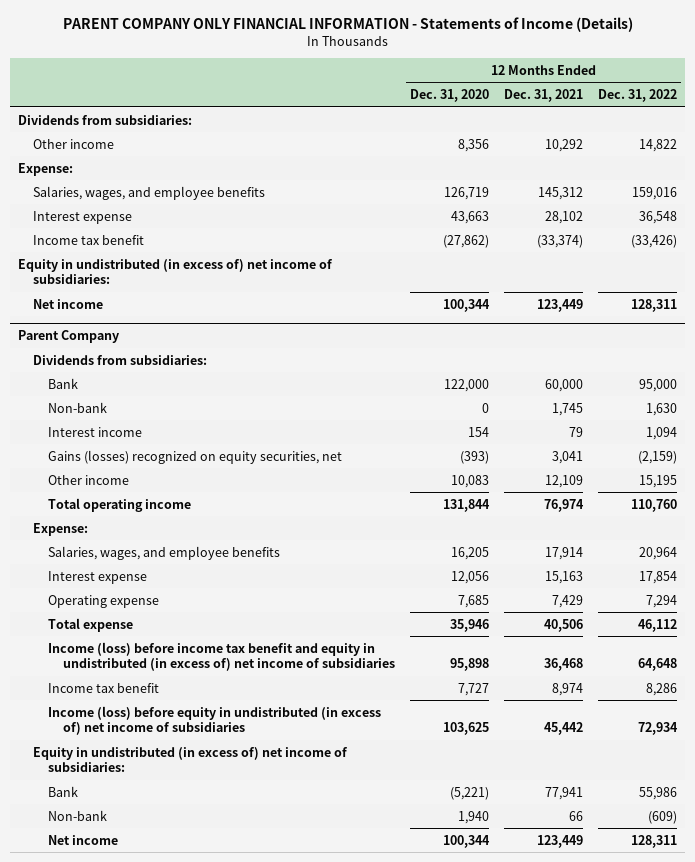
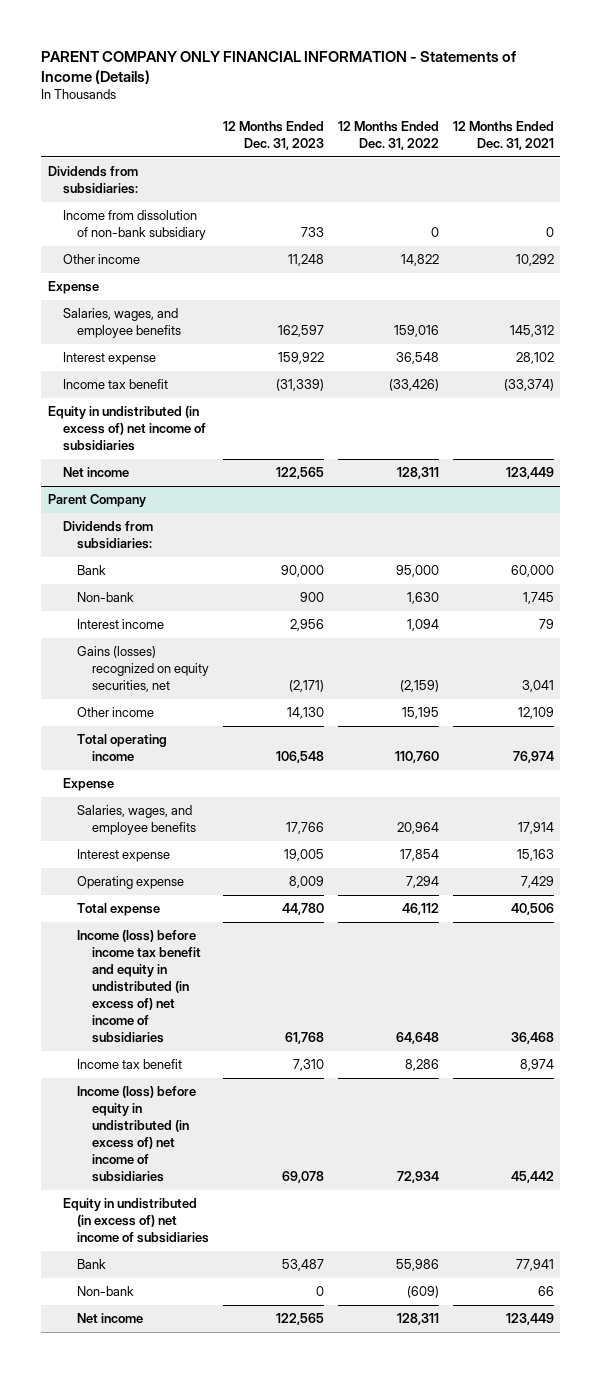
[410,89,490,103] Dec. 31, 2020 -> none
none -> [223,120,325,150] 12 Months Ended Dec. 31, 2023
none -> [62,210,207,241] Income from dissolution of non-bank subsidiary
[17,162,73,176] Expense: -> [48,281,100,295] Expense
[17,258,333,284] Equity in undistributed (in excess of) net income of subsidiaries: -> [48,406,206,452] Equity in undistributed (in excess of) net income of subsidiaries
[32,522,88,536] Expense: -> [62,778,114,792] Expense
[32,746,348,772] Equity in undistributed (in excess of) net income of subsidiaries: -> [62,1198,210,1244] Equity in undistributed (in excess of) net income of subsidiaries

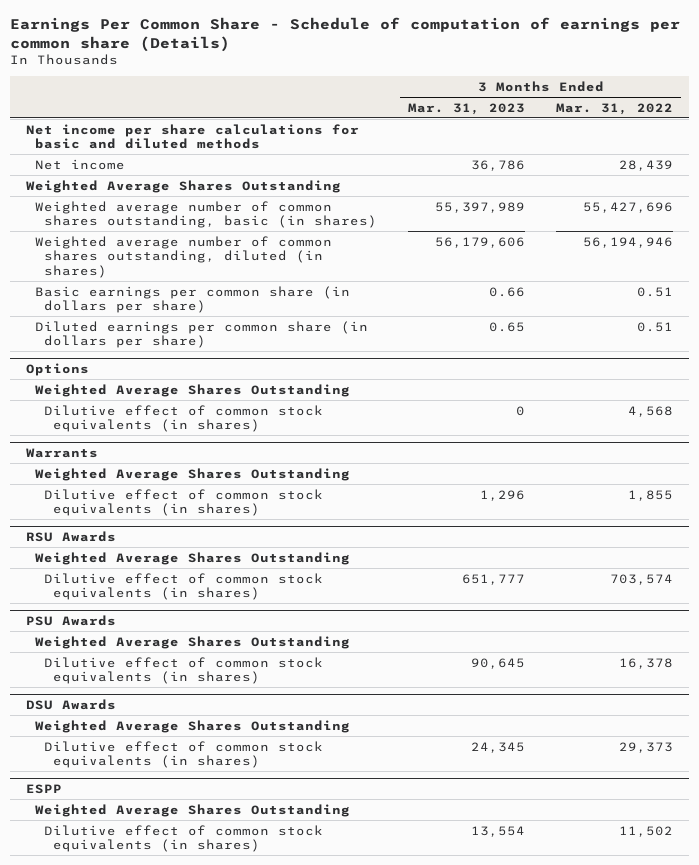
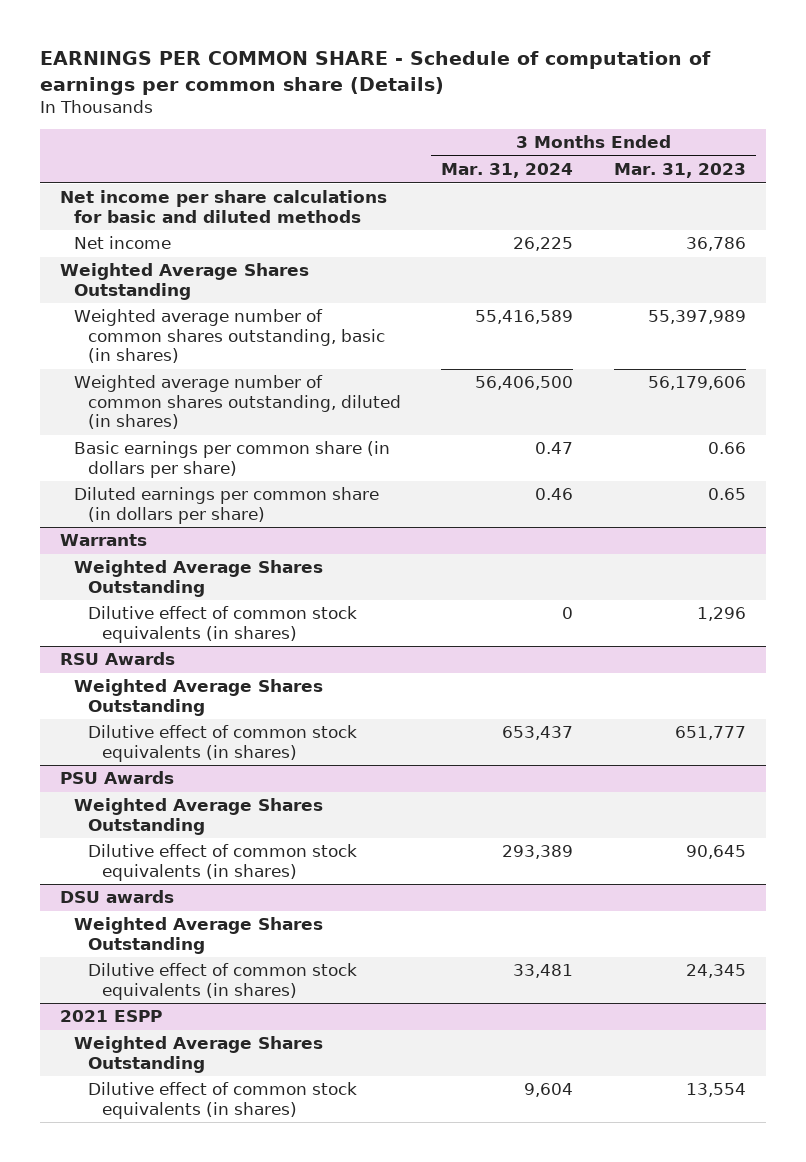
[10,17,681,52] Earnings Per Common Share - Schedule of computation of earnings per common share (Details) -> [39,51,711,95] EARNINGS PER COMMON SHARE - Schedule of computation of earnings per common share (Details)
[556,102,674,115] Mar. 31, 2022 -> none
none -> [441,163,574,179] Mar. 31, 2024
[25,362,89,376] Options -> none
[34,383,350,397] Weighted Average Shares Outstanding -> none
[44,404,324,433] Dilutive effect of common stock equivalents (in shares) -> none
[25,698,116,710] DSU Awards -> [59,890,174,904] DSU awards
[25,783,62,794] ESPP -> [59,1010,162,1023] 2021 ESPP

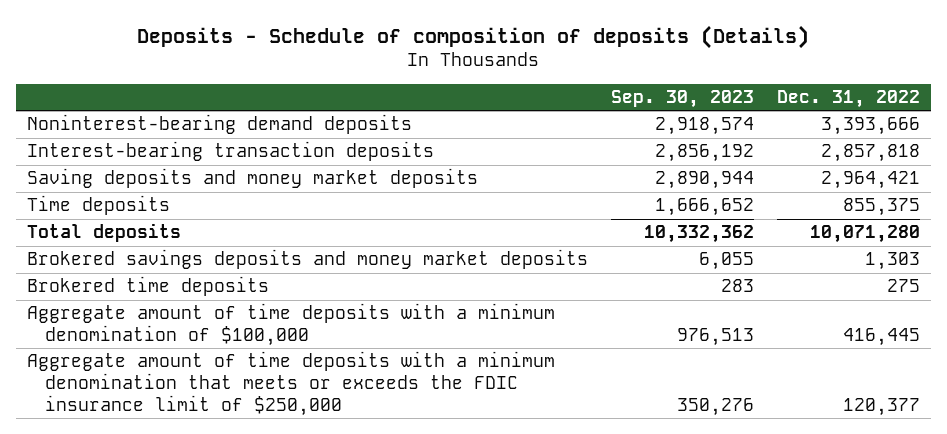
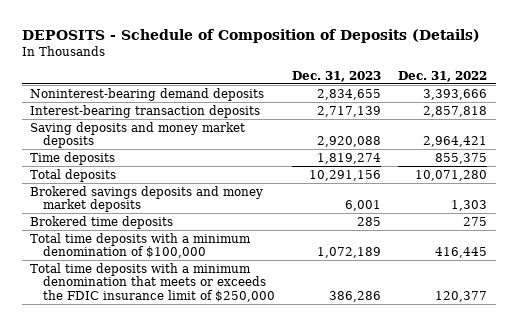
[137,24,810,49] Deposits - Schedule of composition of deposits (Details) -> [21,28,480,43] DEPOSITS - Schedule of Composition of Deposits (Details)
[610,90,754,109] Sep. 30, 2023 -> none
none -> [292,70,382,82] Dec. 31, 2023
[27,303,556,347] Aggregate amount of time deposits with a minimum denomination of $100,000 -> [30,232,252,259] Total time deposits with a minimum denomination of $100,000
[27,351,556,416] Aggregate amount of time deposits with a minimum denomination that meets or exceeds the FDIC insurance limit of $250,000 -> [30,262,275,302] Total time deposits with a minimum denomination that meets or exceeds the FDIC insurance limit of $250,000

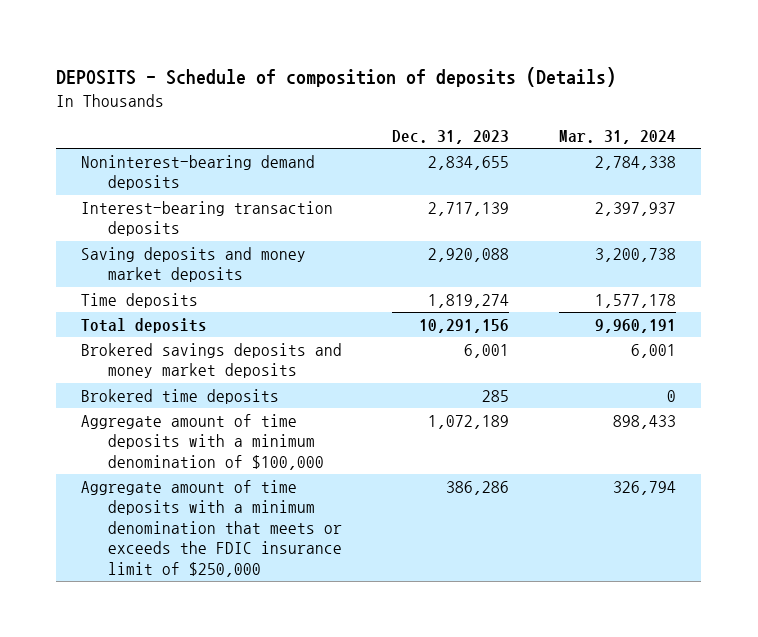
[21,28,480,43] DEPOSITS - Schedule of Composition of Deposits (Details) -> [56,66,617,87] DEPOSITS - Schedule of composition of deposits (Details)
[398,70,488,82] Dec. 31, 2022 -> none
none -> [559,129,677,144] Mar. 31, 2024
[30,232,252,259] Total time deposits with a minimum denomination of $100,000 -> [81,414,325,470] Aggregate amount of time deposits with a minimum denomination of $100,000
[30,262,275,302] Total time deposits with a minimum denomination that meets or exceeds the FDIC insurance limit of $250,000 -> [81,480,343,577] Aggregate amount of time deposits with a minimum denomination that meets or exceeds the FDIC insurance limit of $250,000

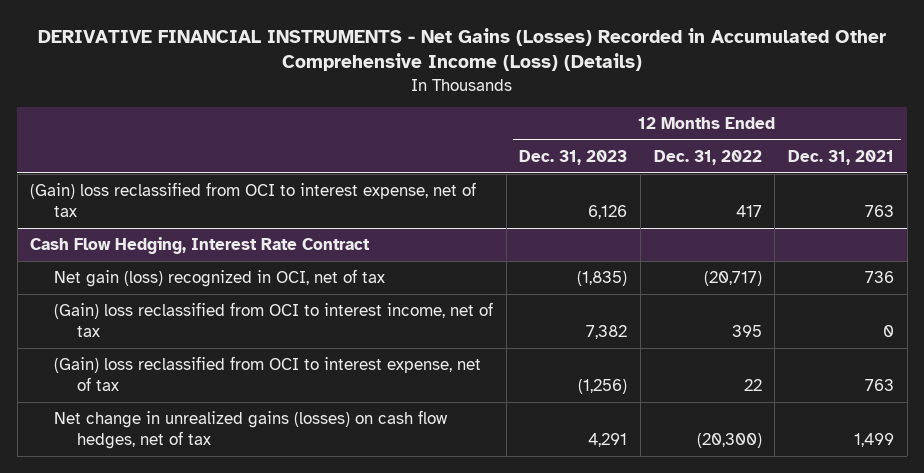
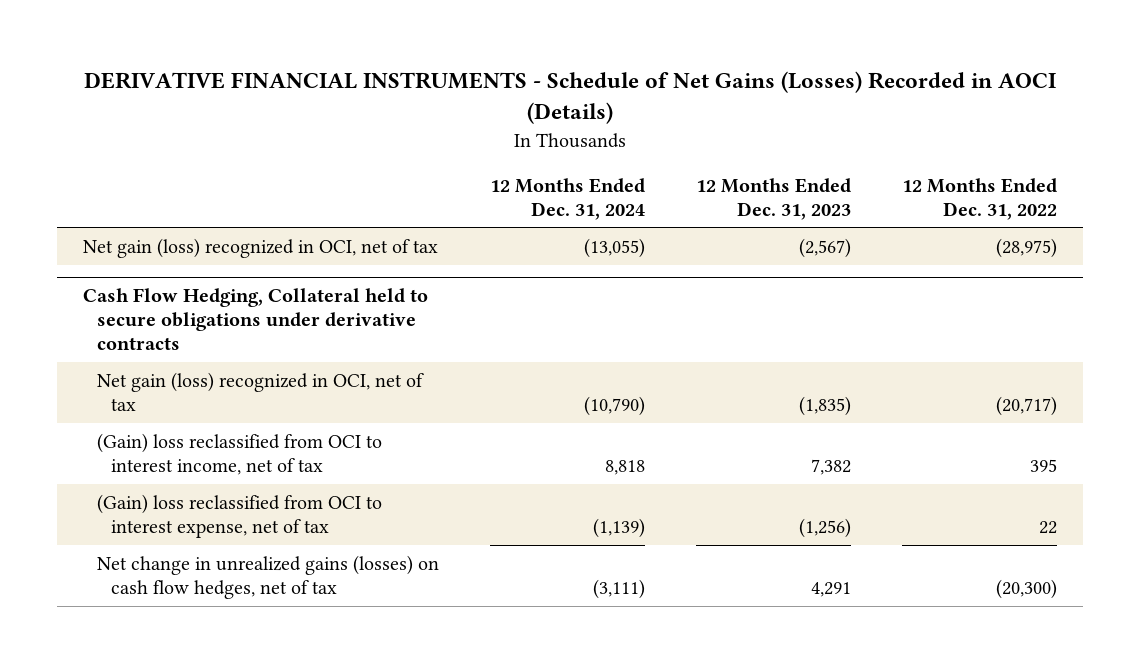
[38,27,887,72] DERIVATIVE FINANCIAL INSTRUMENTS - Net Gains (Losses) Recorded in Accumulated Other Comprehensive Income (Loss) (Details) -> [83,71,1056,125] DERIVATIVE FINANCIAL INSTRUMENTS - Schedule of Net Gains (Losses) Recorded in AOCI (Details)
[788,149,895,165] Dec. 31, 2021 -> none
none -> [490,177,646,220] 12 Months Ended Dec. 31, 2024
[30,181,477,218] (Gain) loss reclassified from OCI to interest expense, net of tax -> none
[30,236,371,254] Cash Flow Hedging, Interest Rate Contract -> none
none -> [82,237,438,258] Net gain (loss) recognized in OCI, net of tax
none -> [82,287,428,351] Cash Flow Hedging, Collateral held to secure obligations under derivative contracts

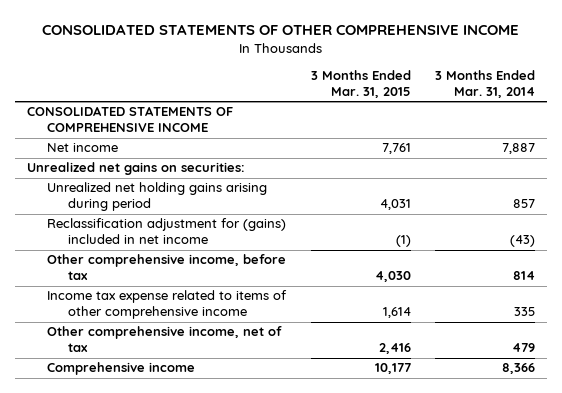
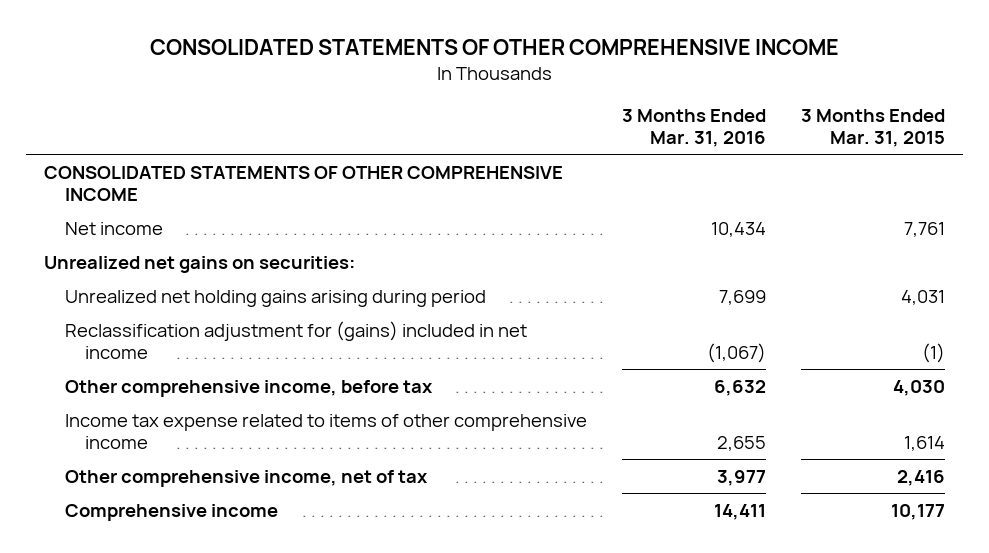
[434,69,535,99] 3 Months Ended Mar. 31, 2014 -> none
none -> [621,109,766,148] 3 Months Ended Mar. 31, 2016
[26,106,233,133] CONSOLIDATED STATEMENTS OF COMPREHENSIVE INCOME -> [43,165,563,201] CONSOLIDATED STATEMENTS OF OTHER COMPREHENSIVE INCOME

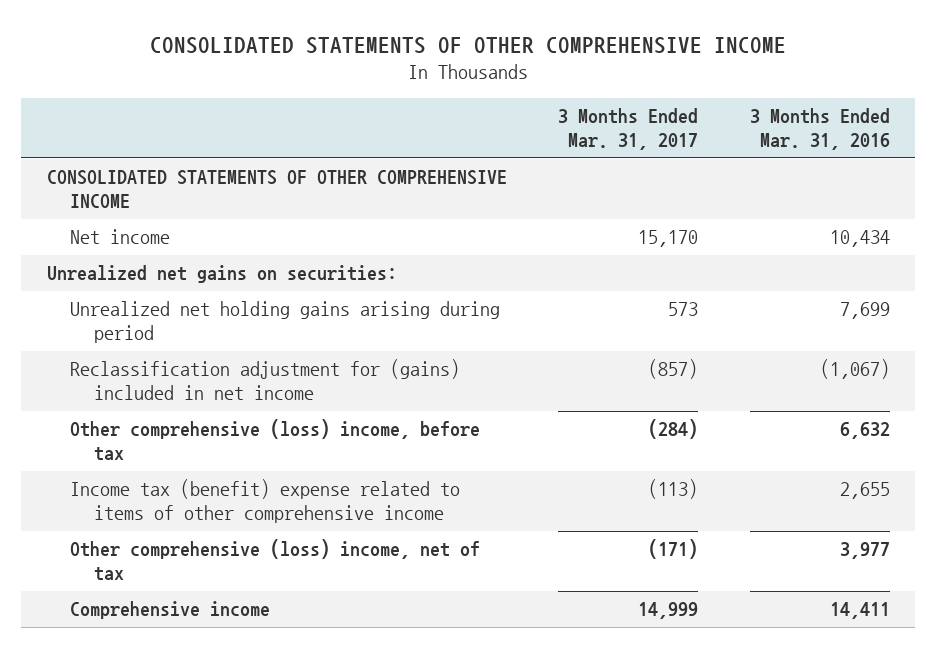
[801,109,946,148] 3 Months Ended Mar. 31, 2015 -> none
none -> [558,108,699,151] 3 Months Ended Mar. 31, 2017
[64,379,433,397] Other comprehensive income, before tax -> [70,419,481,462] Other comprehensive (loss) income, before tax
[64,413,587,449] Income tax expense related to items of other comprehensive income -> [70,479,461,524] Income tax (benefit) expense related to items of other comprehensive income
[64,469,428,487] Other comprehensive income, net of tax -> [70,539,481,582] Other comprehensive (loss) income, net of tax

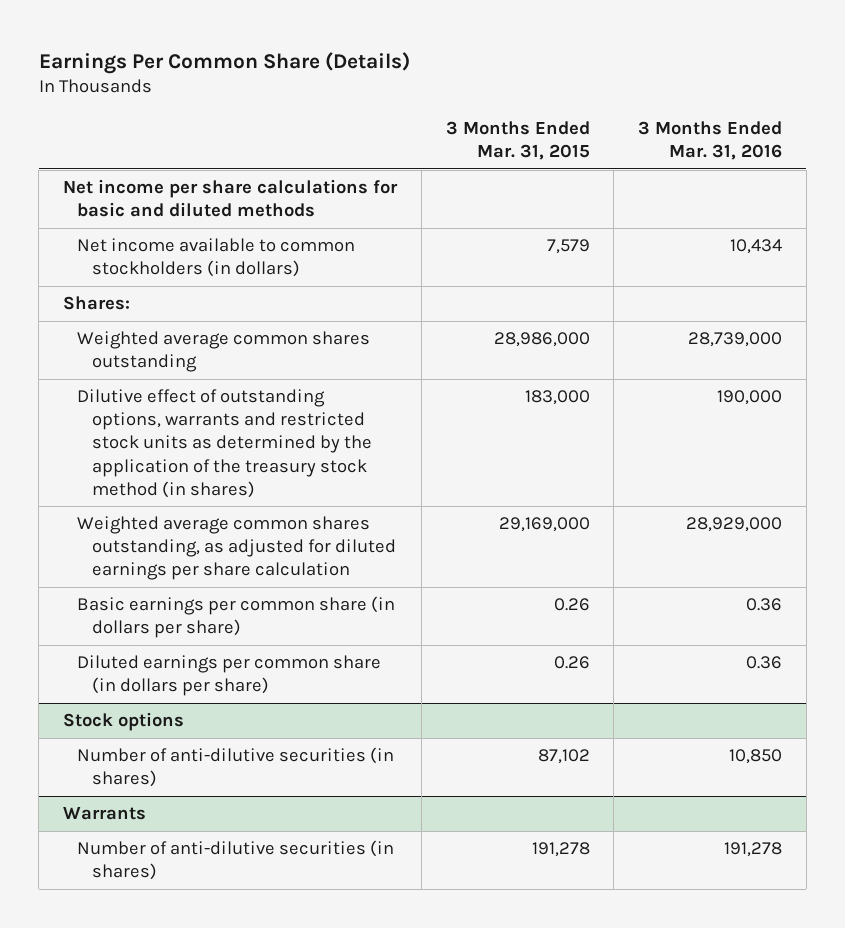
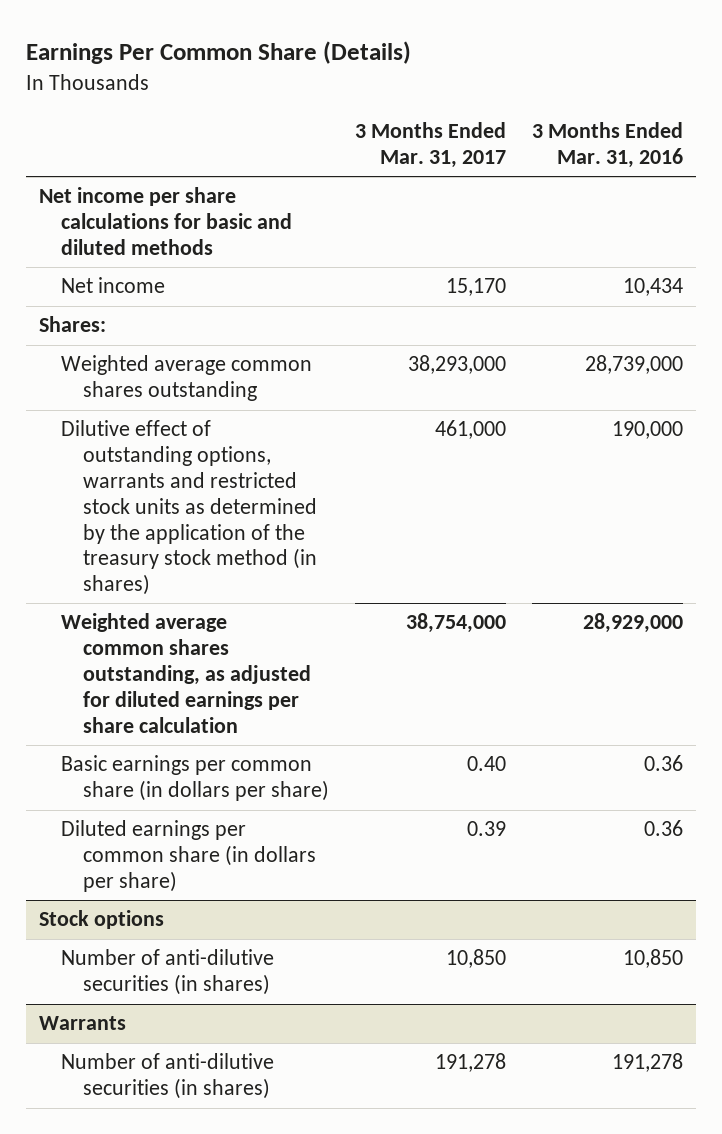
[445,121,590,161] 3 Months Ended Mar. 31, 2015 -> none
none -> [355,122,507,168] 3 Months Ended Mar. 31, 2017
[77,238,356,278] Net income available to common stockholders (in dollars) -> [61,277,166,294] Net income

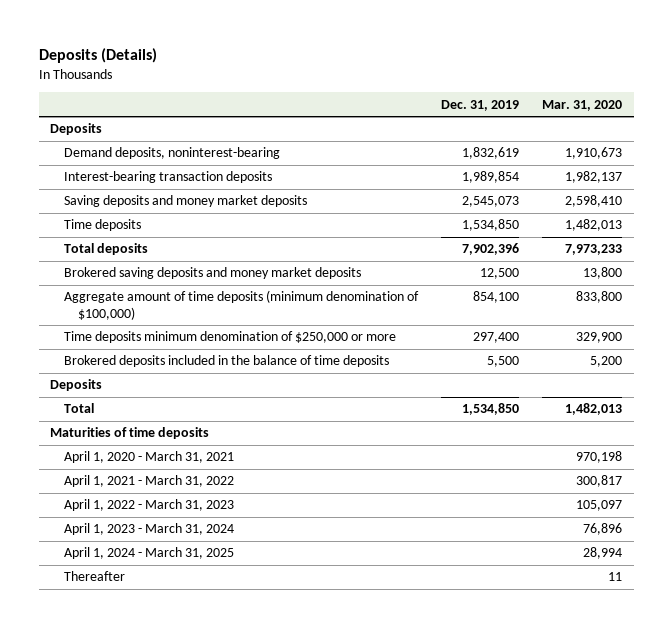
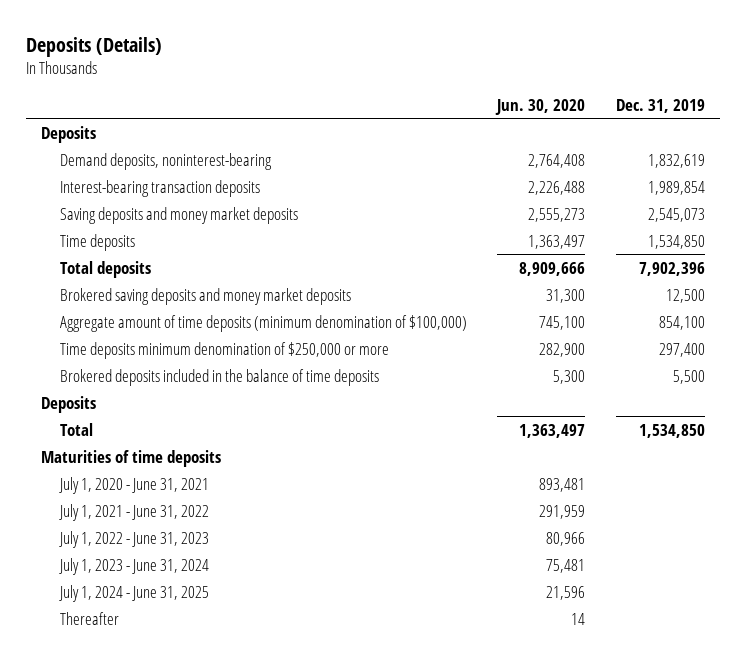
[542,99,623,111] Mar. 31, 2020 -> none
none -> [495,98,586,115] Jun. 30, 2020
[64,451,235,464] April 1, 2020 - March 31, 2021 -> [58,476,209,494] July 1, 2020 - June 31, 2021
[64,475,235,488] April 1, 2021 - March 31, 2022 -> [58,503,209,521] July 1, 2021 - June 31, 2022
[64,499,235,512] April 1, 2022 - March 31, 2023 -> [58,530,209,548] July 1, 2022 - June 31, 2023
[64,523,235,536] April 1, 2023 - March 31, 2024 -> [58,557,209,575] July 1, 2023 - June 31, 2024
[64,547,235,560] April 1, 2024 - March 31, 2025 -> [58,584,209,602] July 1, 2024 - June 31, 2025

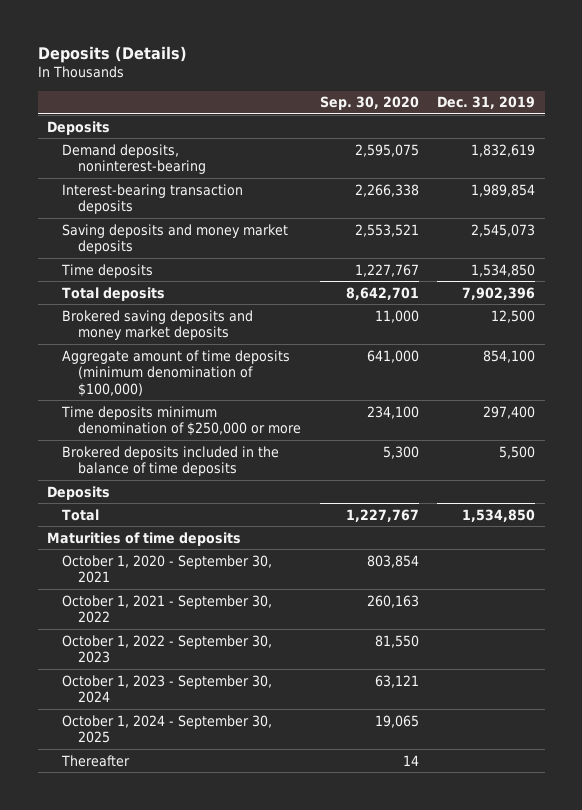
[495,98,586,115] Jun. 30, 2020 -> none
none -> [319,96,419,111] Sep. 30, 2020
[58,476,209,494] July 1, 2020 - June 31, 2021 -> [62,554,273,584] October 1, 2020 - September 30, 2021
[58,503,209,521] July 1, 2021 - June 31, 2022 -> [62,594,273,624] October 1, 2021 - September 30, 2022
[58,530,209,548] July 1, 2022 - June 31, 2023 -> [62,634,273,664] October 1, 2022 - September 30, 2023
[58,557,209,575] July 1, 2023 - June 31, 2024 -> [62,674,273,704] October 1, 2023 - September 30, 2024
[58,584,209,602] July 1, 2024 - June 31, 2025 -> [62,714,273,744] October 1, 2024 - September 30, 2025

